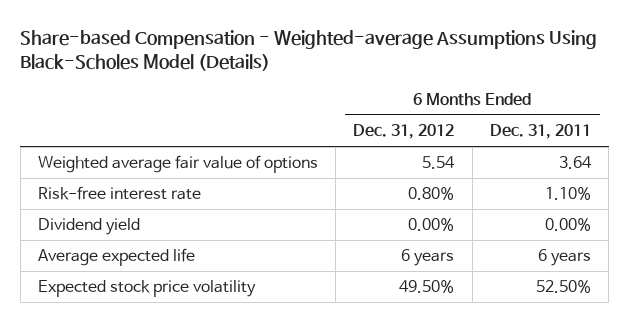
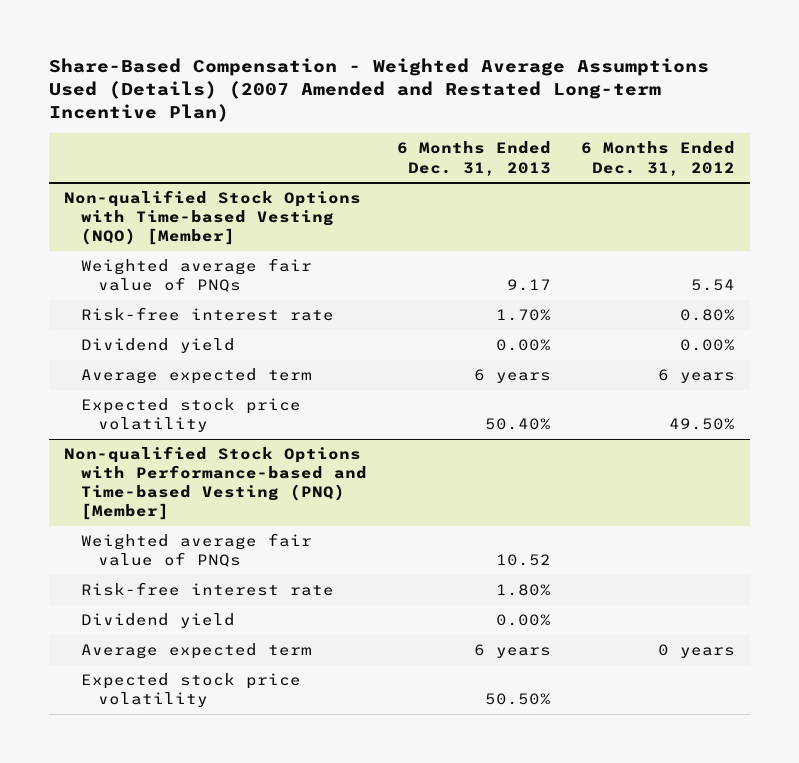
[20,30,598,72] Share-based Compensation - Weighted-average Assumptions Using Black-Scholes Model (Details) -> [48,58,709,123] Share-Based Compensation - Weighted Average Assumptions Used (Details) (2007 Amended and Restated Long-term Incentive Plan)
[489,124,591,140] Dec. 31, 2011 -> none
none -> [397,141,552,176] 6 Months Ended Dec. 31, 2013
none -> [64,190,362,246] Non-qualified Stock Options with Time-based Vesting (NQO) [Member]
[37,155,318,174] Weighted average fair value of options -> [81,258,313,293] Weighted average fair value of PNQs
[37,248,195,267] Average expected life -> [81,368,313,385] Average expected term
none -> [64,446,368,521] Non-qualified Stock Options with Performance-based and Time-based Vesting (PNQ) [Member]
none -> [81,533,313,568] Weighted average fair value of PNQs
none -> [81,582,335,597] Risk-free interest rate
none -> [81,613,236,629] Dividend yield
none -> [81,643,313,660] Average expected term
none -> [81,673,302,708] Expected stock price volatility

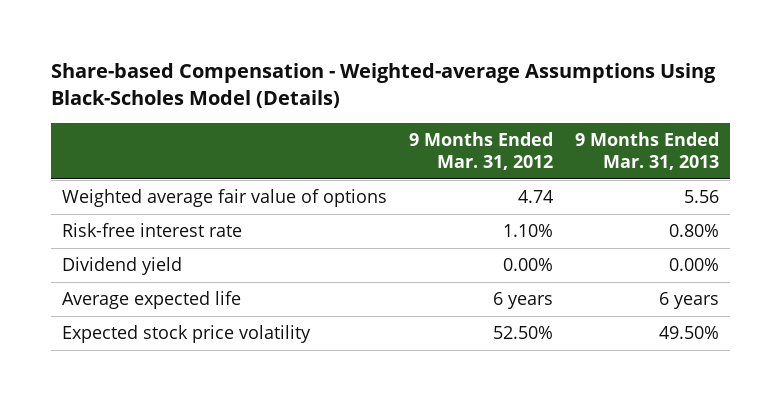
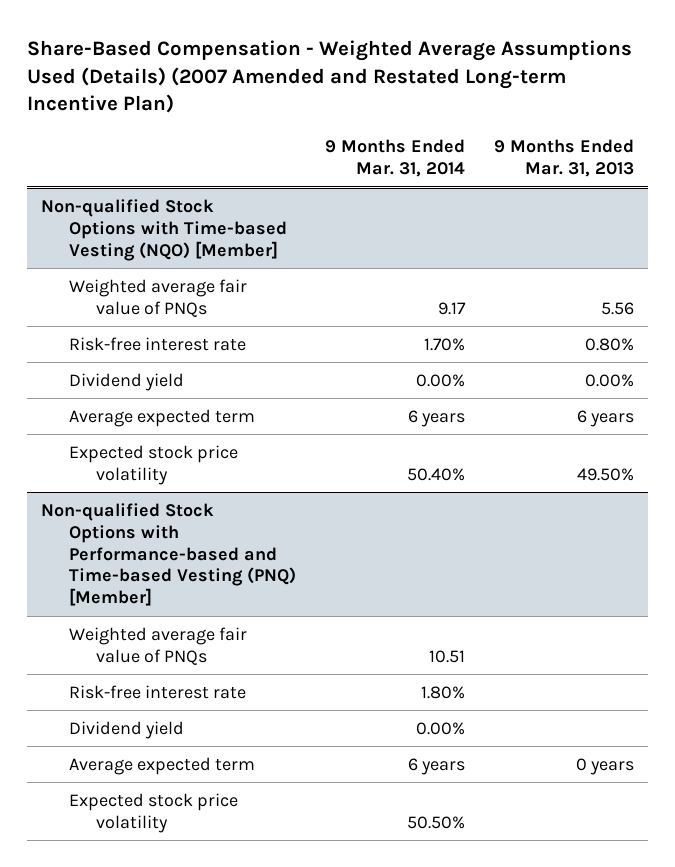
[51,63,717,109] Share-based Compensation - Weighted-average Assumptions Using Black-Scholes Model (Details) -> [26,39,632,114] Share-Based Compensation - Weighted Average Assumptions Used (Details) (2007 Amended and Restated Long-term Incentive Plan)
[409,132,554,170] 9 Months Ended Mar. 31, 2012 -> none
none -> [324,139,465,178] 9 Months Ended Mar. 31, 2014
none -> [41,198,287,261] Non-qualified Stock Options with Time-based Vesting (NQO) [Member]
[62,189,388,208] Weighted average fair value of options -> [68,278,247,318] Weighted average fair value of PNQs
[62,291,242,310] Average expected life -> [68,408,255,427] Average expected term
none -> [41,502,296,607] Non-qualified Stock Options with Performance-based and Time-based Vesting (PNQ) [Member]
none -> [68,626,247,666] Weighted average fair value of PNQs
none -> [68,684,246,699] Risk-free interest rate
none -> [68,720,184,739] Dividend yield
none -> [68,756,255,775] Average expected term
none -> [68,792,238,833] Expected stock price volatility

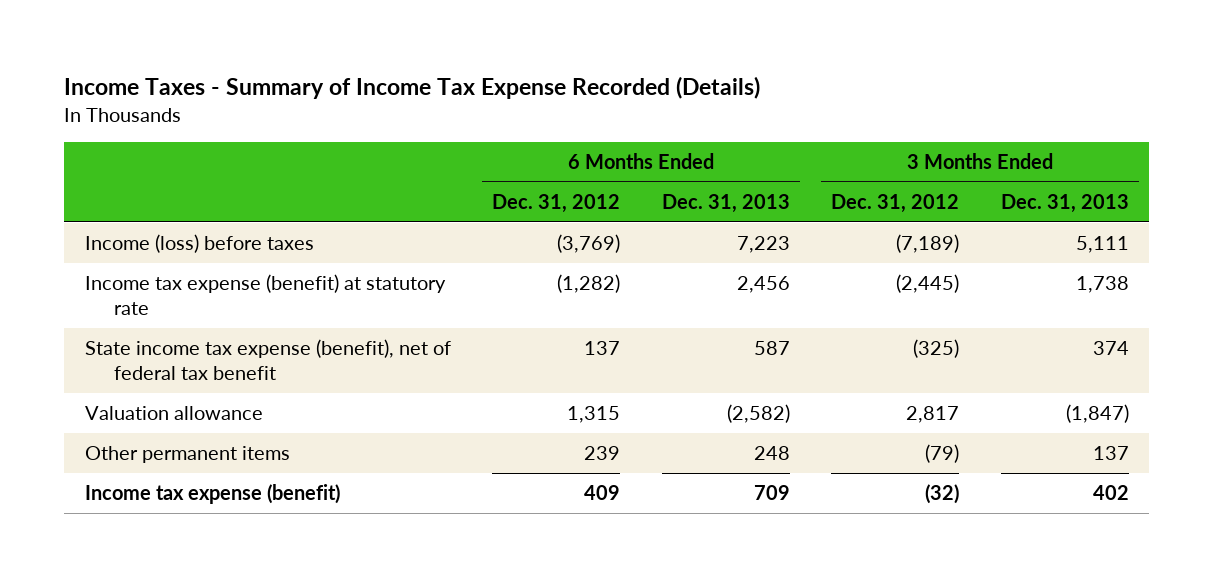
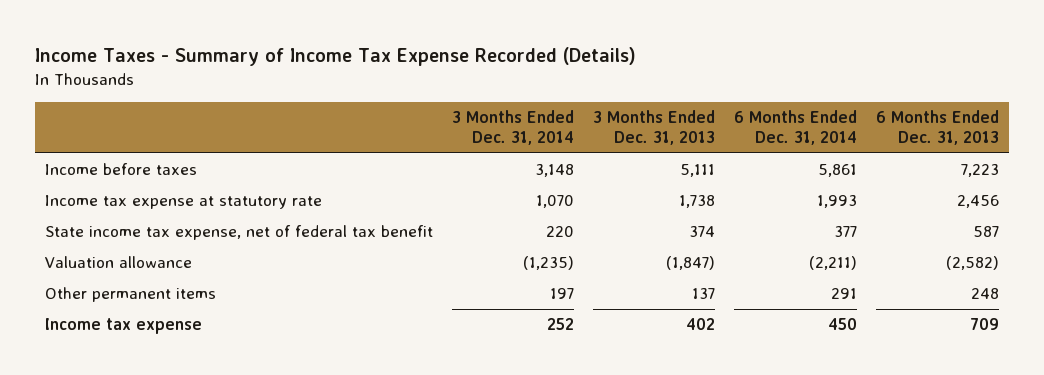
[492,193,621,213] Dec. 31, 2012 -> none
[831,193,960,213] Dec. 31, 2012 -> none
none -> [451,110,574,146] 3 Months Ended Dec. 31, 2014
none -> [734,110,858,146] 6 Months Ended Dec. 31, 2014
[84,234,314,254] Income (loss) before taxes -> [44,163,197,176] Income before taxes
[84,274,446,316] Income tax expense (benefit) at statutory rate -> [44,195,322,210] Income tax expense at statutory rate
[84,339,451,381] State income tax expense (benefit), net of federal tax benefit -> [44,225,433,241] State income tax expense, net of federal tax benefit
[84,484,340,505] Income tax expense (benefit) -> [44,318,202,335] Income tax expense

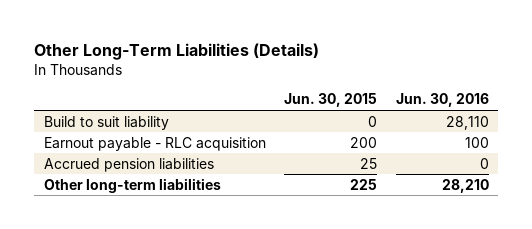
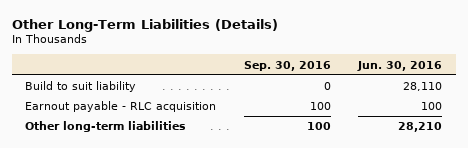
[284,93,378,108] Jun. 30, 2015 -> none
none -> [243,60,331,71] Sep. 30, 2016
[43,157,214,172] Accrued pension liabilities -> none

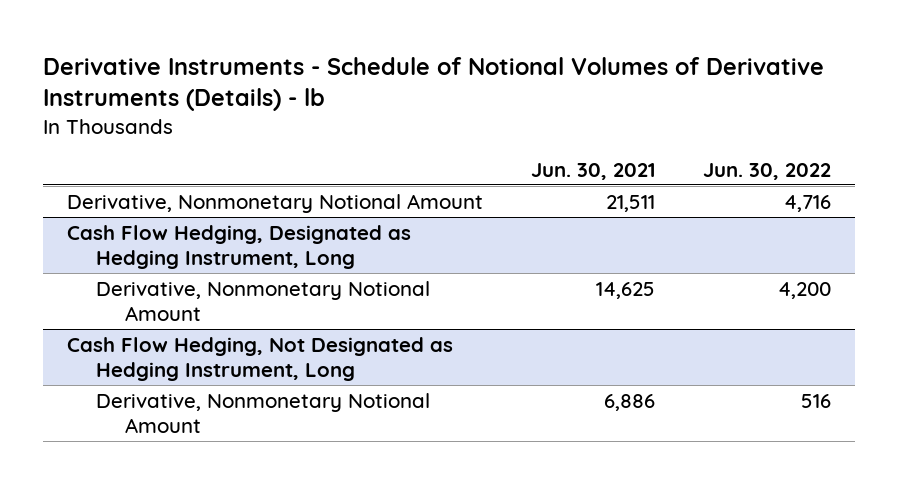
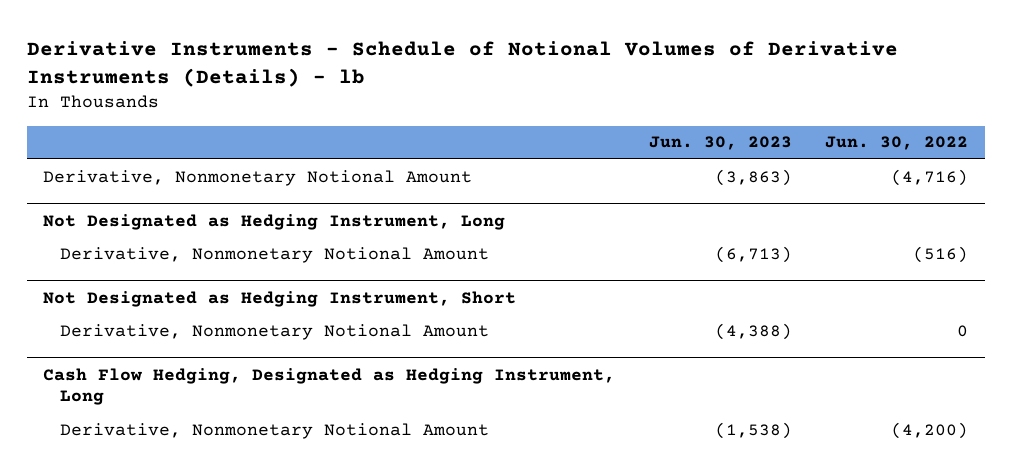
[530,162,655,180] Jun. 30, 2021 -> none
none -> [648,136,792,151] Jun. 30, 2023
[783,194,831,212] 4,716 -> [891,168,969,186] (4,716)
none -> [43,213,506,230] Not Designated as Hedging Instrument, Long
none -> [59,246,489,263] Derivative, Nonmonetary Notional Amount
none -> [43,290,517,307] Not Designated as Hedging Instrument, Short
none -> [59,323,489,340] Derivative, Nonmonetary Notional Amount
[66,336,453,381] Cash Flow Hedging, Not Designated as Hedging Instrument, Long -> none
[95,392,430,433] Derivative, Nonmonetary Notional Amount -> none
[777,281,831,299] 4,200 -> [891,421,969,439] (4,200)

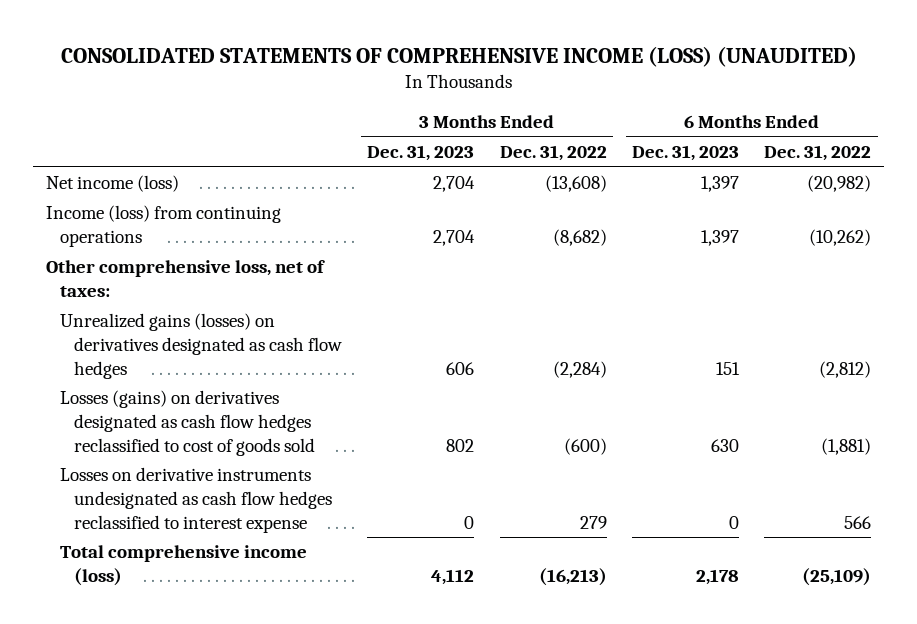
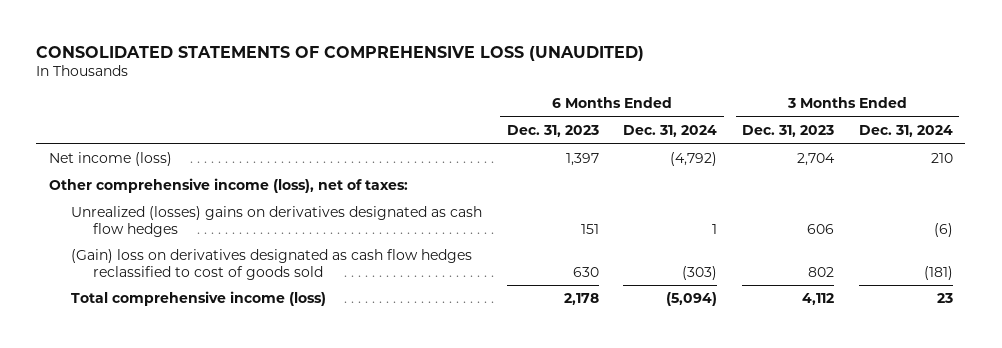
[60,45,857,67] CONSOLIDATED STATEMENTS OF COMPREHENSIVE INCOME (LOSS) (UNAUDITED) -> [36,45,645,61] CONSOLIDATED STATEMENTS OF COMPREHENSIVE LOSS (UNAUDITED)
[499,145,607,162] Dec. 31, 2022 -> none
[764,145,872,162] Dec. 31, 2022 -> none
none -> [623,125,718,138] Dec. 31, 2024
none -> [859,125,954,138] Dec. 31, 2024
[46,205,282,247] Income (loss) from continuing operations -> none
[59,467,332,533] Losses on derivative instruments undesignated as cash flow hedges reclassified to interest expense -> none
[46,260,326,297] Other comprehensive loss, net of taxes: -> [48,178,408,194] Other comprehensive income (loss), net of taxes:
[59,313,342,379] Unrealized gains (losses) on derivatives designated as cash flow hedges -> [70,206,482,237] Unrealized (losses) gains on derivatives designated as cash flow hedges
[59,390,315,456] Losses (gains) on derivatives designated as cash flow hedges reclassified to cost of goods sold -> [70,249,472,280] (Gain) loss on derivatives designated as cash flow hedges reclassified to cost of goods sold

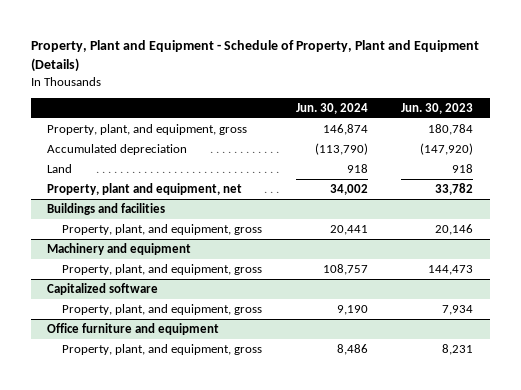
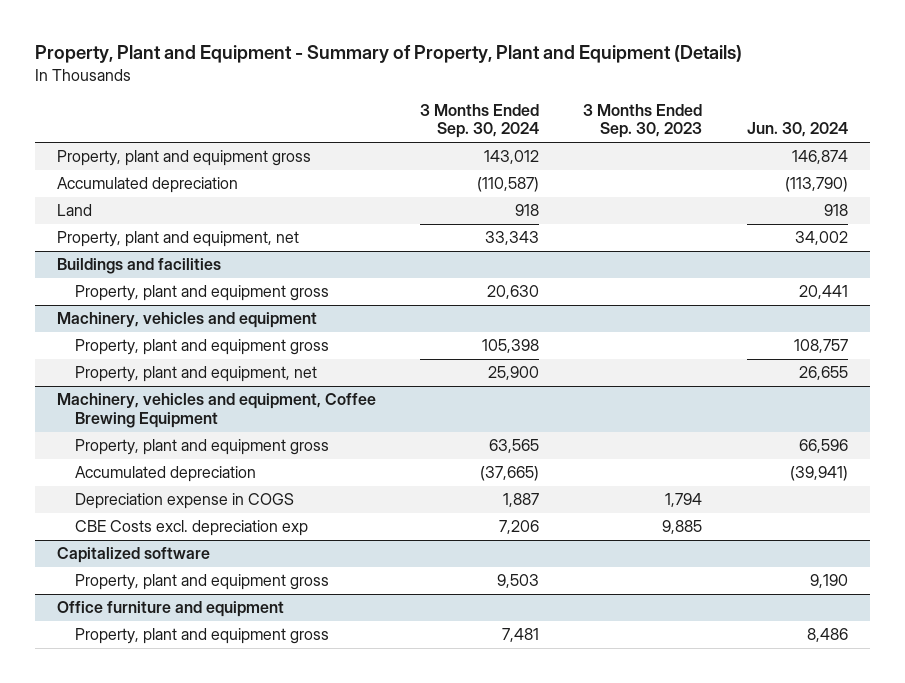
[30,39,479,73] Property, Plant and Equipment - Schedule of Property, Plant and Equipment (Details) -> [34,45,742,64] Property, Plant and Equipment - Summary of Property, Plant and Equipment (Details)
[401,103,474,115] Jun. 30, 2023 -> none
none -> [420,103,540,139] 3 Months Ended Sep. 30, 2024
none -> [583,103,703,139] 3 Months Ended Sep. 30, 2023
[47,123,248,135] Property, plant, and equipment, gross -> [56,150,311,167] Property, plant and equipment gross
[61,223,262,235] Property, plant, and equipment, gross -> [75,285,330,302] Property, plant and equipment gross
[47,242,192,255] Machinery and equipment -> [56,312,317,329] Machinery, vehicles and equipment
[61,263,262,275] Property, plant, and equipment, gross -> [75,339,330,356] Property, plant and equipment gross
none -> [75,366,318,383] Property, plant and equipment, net
none -> [56,393,376,428] Machinery, vehicles and equipment, Coffee Brewing Equipment
none -> [75,439,330,456] Property, plant and equipment gross
none -> [75,466,257,483] Accumulated depreciation
none -> [75,493,295,510] Depreciation expense in COGS
none -> [75,520,309,537] CBE Costs excl. depreciation exp
[61,303,262,315] Property, plant, and equipment, gross -> [75,574,330,591] Property, plant and equipment gross
[61,343,262,355] Property, plant, and equipment, gross -> [75,628,330,645] Property, plant and equipment gross

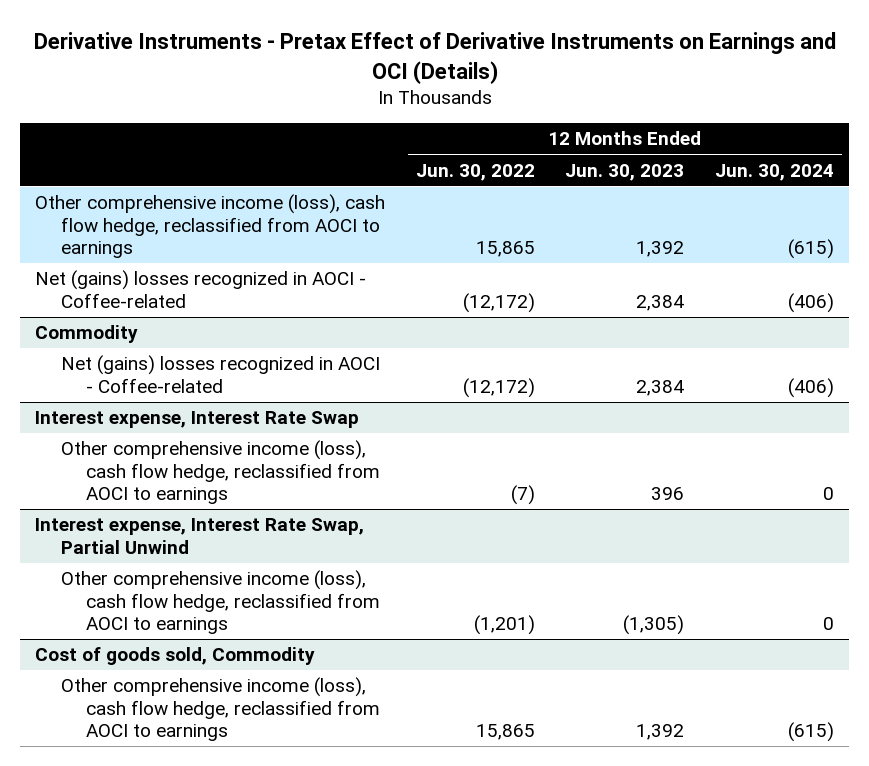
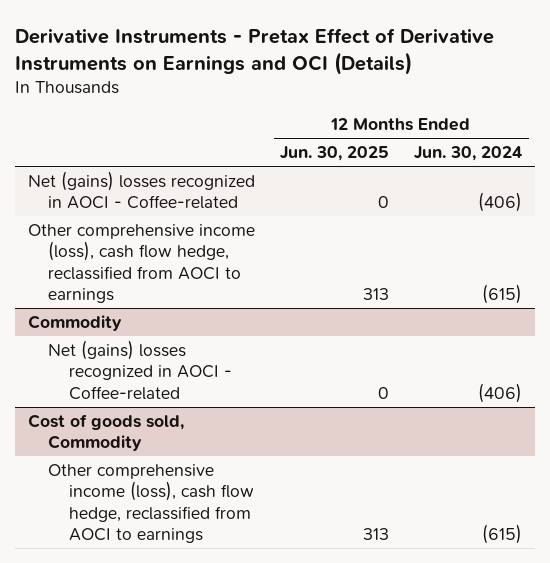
[415,163,535,181] Jun. 30, 2022 -> none
[565,163,685,181] Jun. 30, 2023 -> none
none -> [280,146,390,162] Jun. 30, 2025
[35,194,386,258] Other comprehensive income (loss), cash flow hedge, reclassified from AOCI to earnings -> [27,223,255,304] Other comprehensive income (loss), cash flow hedge, reclassified from AOCI to earnings
[35,411,360,429] Interest expense, Interest Rate Swap -> none
[60,440,381,504] Other comprehensive income (loss), cash flow hedge, reclassified from AOCI to earnings -> none
[35,518,365,554] Interest expense, Interest Rate Swap, Partial Unwind -> none
[60,570,381,634] Other comprehensive income (loss), cash flow hedge, reclassified from AOCI to earnings -> none

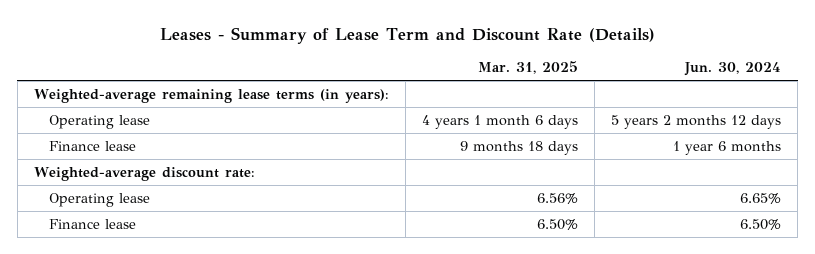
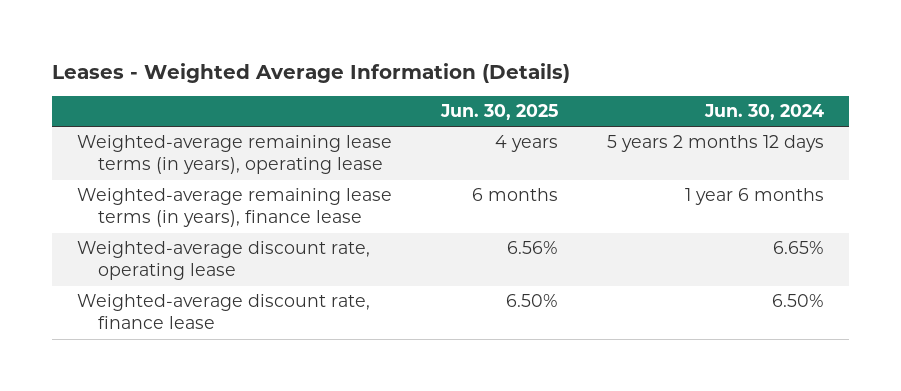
[160,26,656,44] Leases - Summary of Lease Term and Discount Rate (Details) -> [52,62,571,83] Leases - Weighted Average Information (Details)
[477,61,578,75] Mar. 31, 2025 -> none
none -> [440,104,559,121] Jun. 30, 2025
[33,88,389,103] Weighted-average remaining lease terms (in years): -> none
[33,166,255,181] Weighted-average discount rate: -> none
[48,114,150,129] Operating lease -> [76,135,392,175] Weighted-average remaining lease terms (in years), operating lease
[48,140,136,151] Finance lease -> [76,188,392,228] Weighted-average remaining lease terms (in years), finance lease
[48,192,150,207] Operating lease -> [76,241,370,281] Weighted-average discount rate, operating lease
[48,218,136,229] Finance lease -> [76,294,370,330] Weighted-average discount rate, finance lease

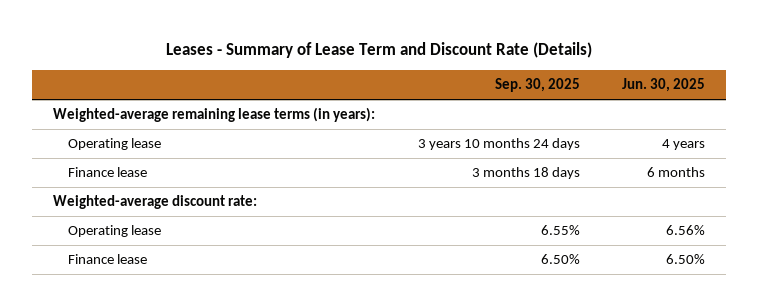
[52,62,571,83] Leases - Weighted Average Information (Details) -> [166,42,593,59] Leases - Summary of Lease Term and Discount Rate (Details)
[704,104,825,121] Jun. 30, 2024 -> none
none -> [494,78,580,93] Sep. 30, 2025
none -> [53,107,376,123] Weighted-average remaining lease terms (in years):
[76,135,392,175] Weighted-average remaining lease terms (in years), operating lease -> [68,138,162,151] Operating lease
[76,188,392,228] Weighted-average remaining lease terms (in years), finance lease -> [68,167,148,178] Finance lease
none -> [53,195,258,210] Weighted-average discount rate:
[76,241,370,281] Weighted-average discount rate, operating lease -> [68,225,162,238] Operating lease
[76,294,370,330] Weighted-average discount rate, finance lease -> [68,254,148,265] Finance lease

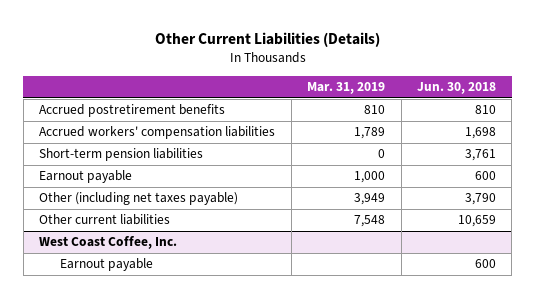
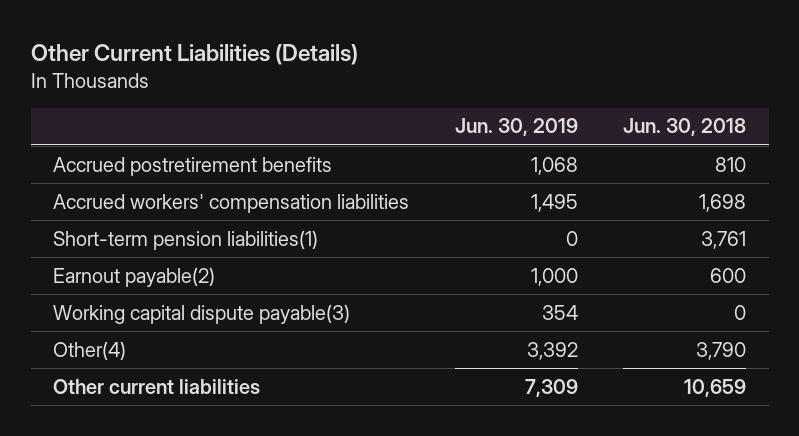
[307,82,386,95] Mar. 31, 2019 -> none
none -> [454,118,578,137] Jun. 30, 2019
[39,148,204,162] Short-term pension liabilities -> [53,229,319,250] Short-term pension liabilities(1)
[39,170,133,184] Earnout payable -> [53,266,216,287] Earnout payable(2)
none -> [53,303,351,324] Working capital dispute payable(3)
[39,192,239,206] Other (including net taxes payable) -> [53,340,127,360] Other(4)
[39,236,178,250] West Coast Coffee, Inc. -> none
[60,258,154,272] Earnout payable -> none

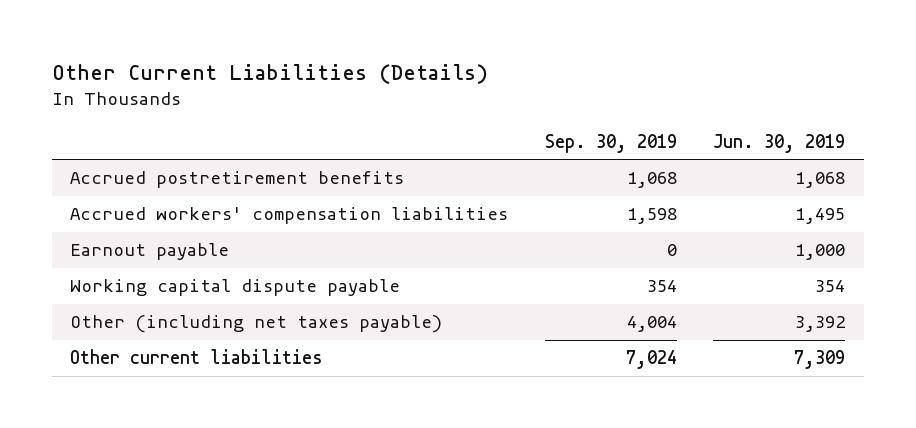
[622,118,746,137] Jun. 30, 2018 -> none
none -> [544,133,677,153] Sep. 30, 2019
[53,229,319,250] Short-term pension liabilities(1) -> none
[53,266,216,287] Earnout payable(2) -> [70,243,230,261] Earnout payable
[53,303,351,324] Working capital dispute payable(3) -> [70,279,401,297] Working capital dispute payable
[53,340,127,360] Other(4) -> [70,315,443,334] Other (including net taxes payable)

